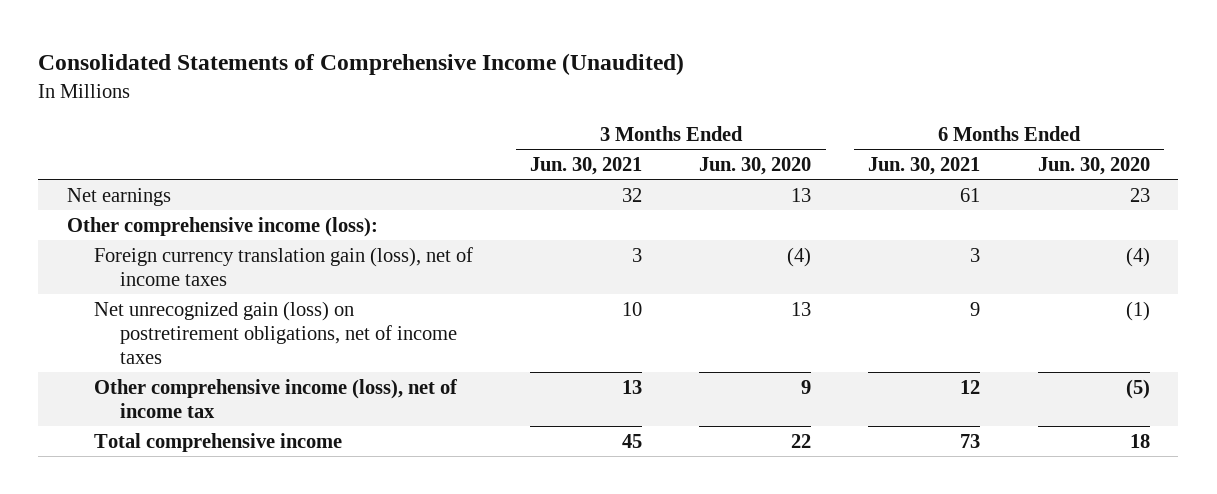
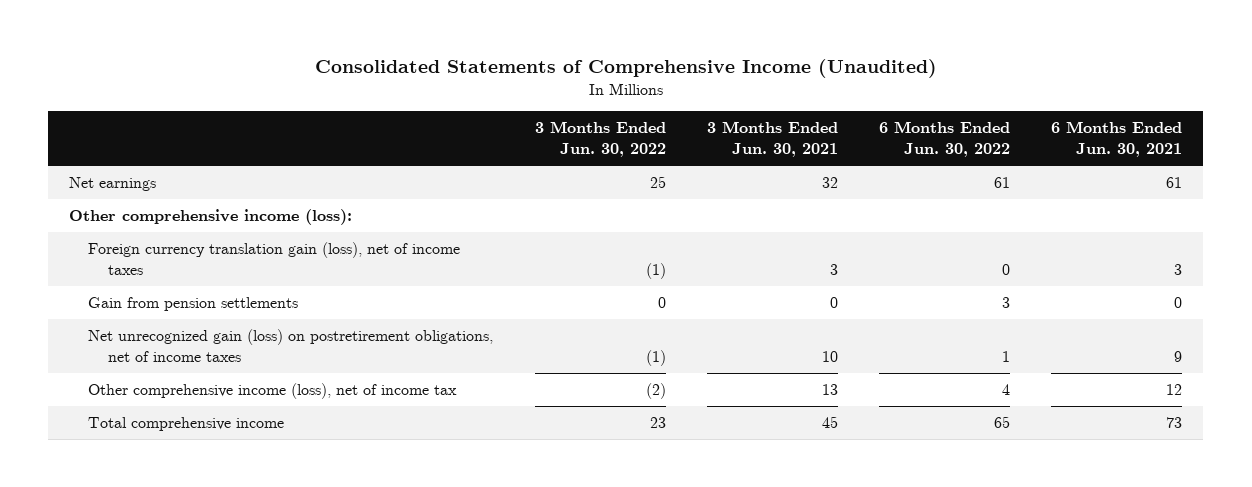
[699,156,812,175] Jun. 30, 2020 -> none
[1037,156,1150,175] Jun. 30, 2020 -> none
none -> [534,121,666,158] 3 Months Ended Jun. 30, 2022
none -> [879,121,1011,158] 6 Months Ended Jun. 30, 2022
none -> [88,297,299,312] Gain from pension settlements

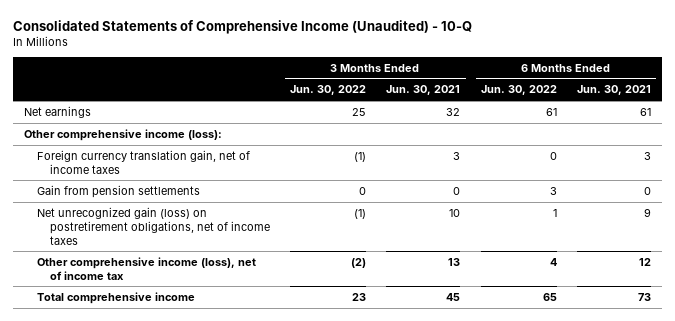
[314,59,937,79] Consolidated Statements of Comprehensive Income (Unaudited) -> [13,19,473,34] Consolidated Statements of Comprehensive Income (Unaudited) - 10-Q
[88,242,461,276] Foreign currency translation gain (loss), net of income taxes -> [36,149,250,174] Foreign currency translation gain, net of income taxes

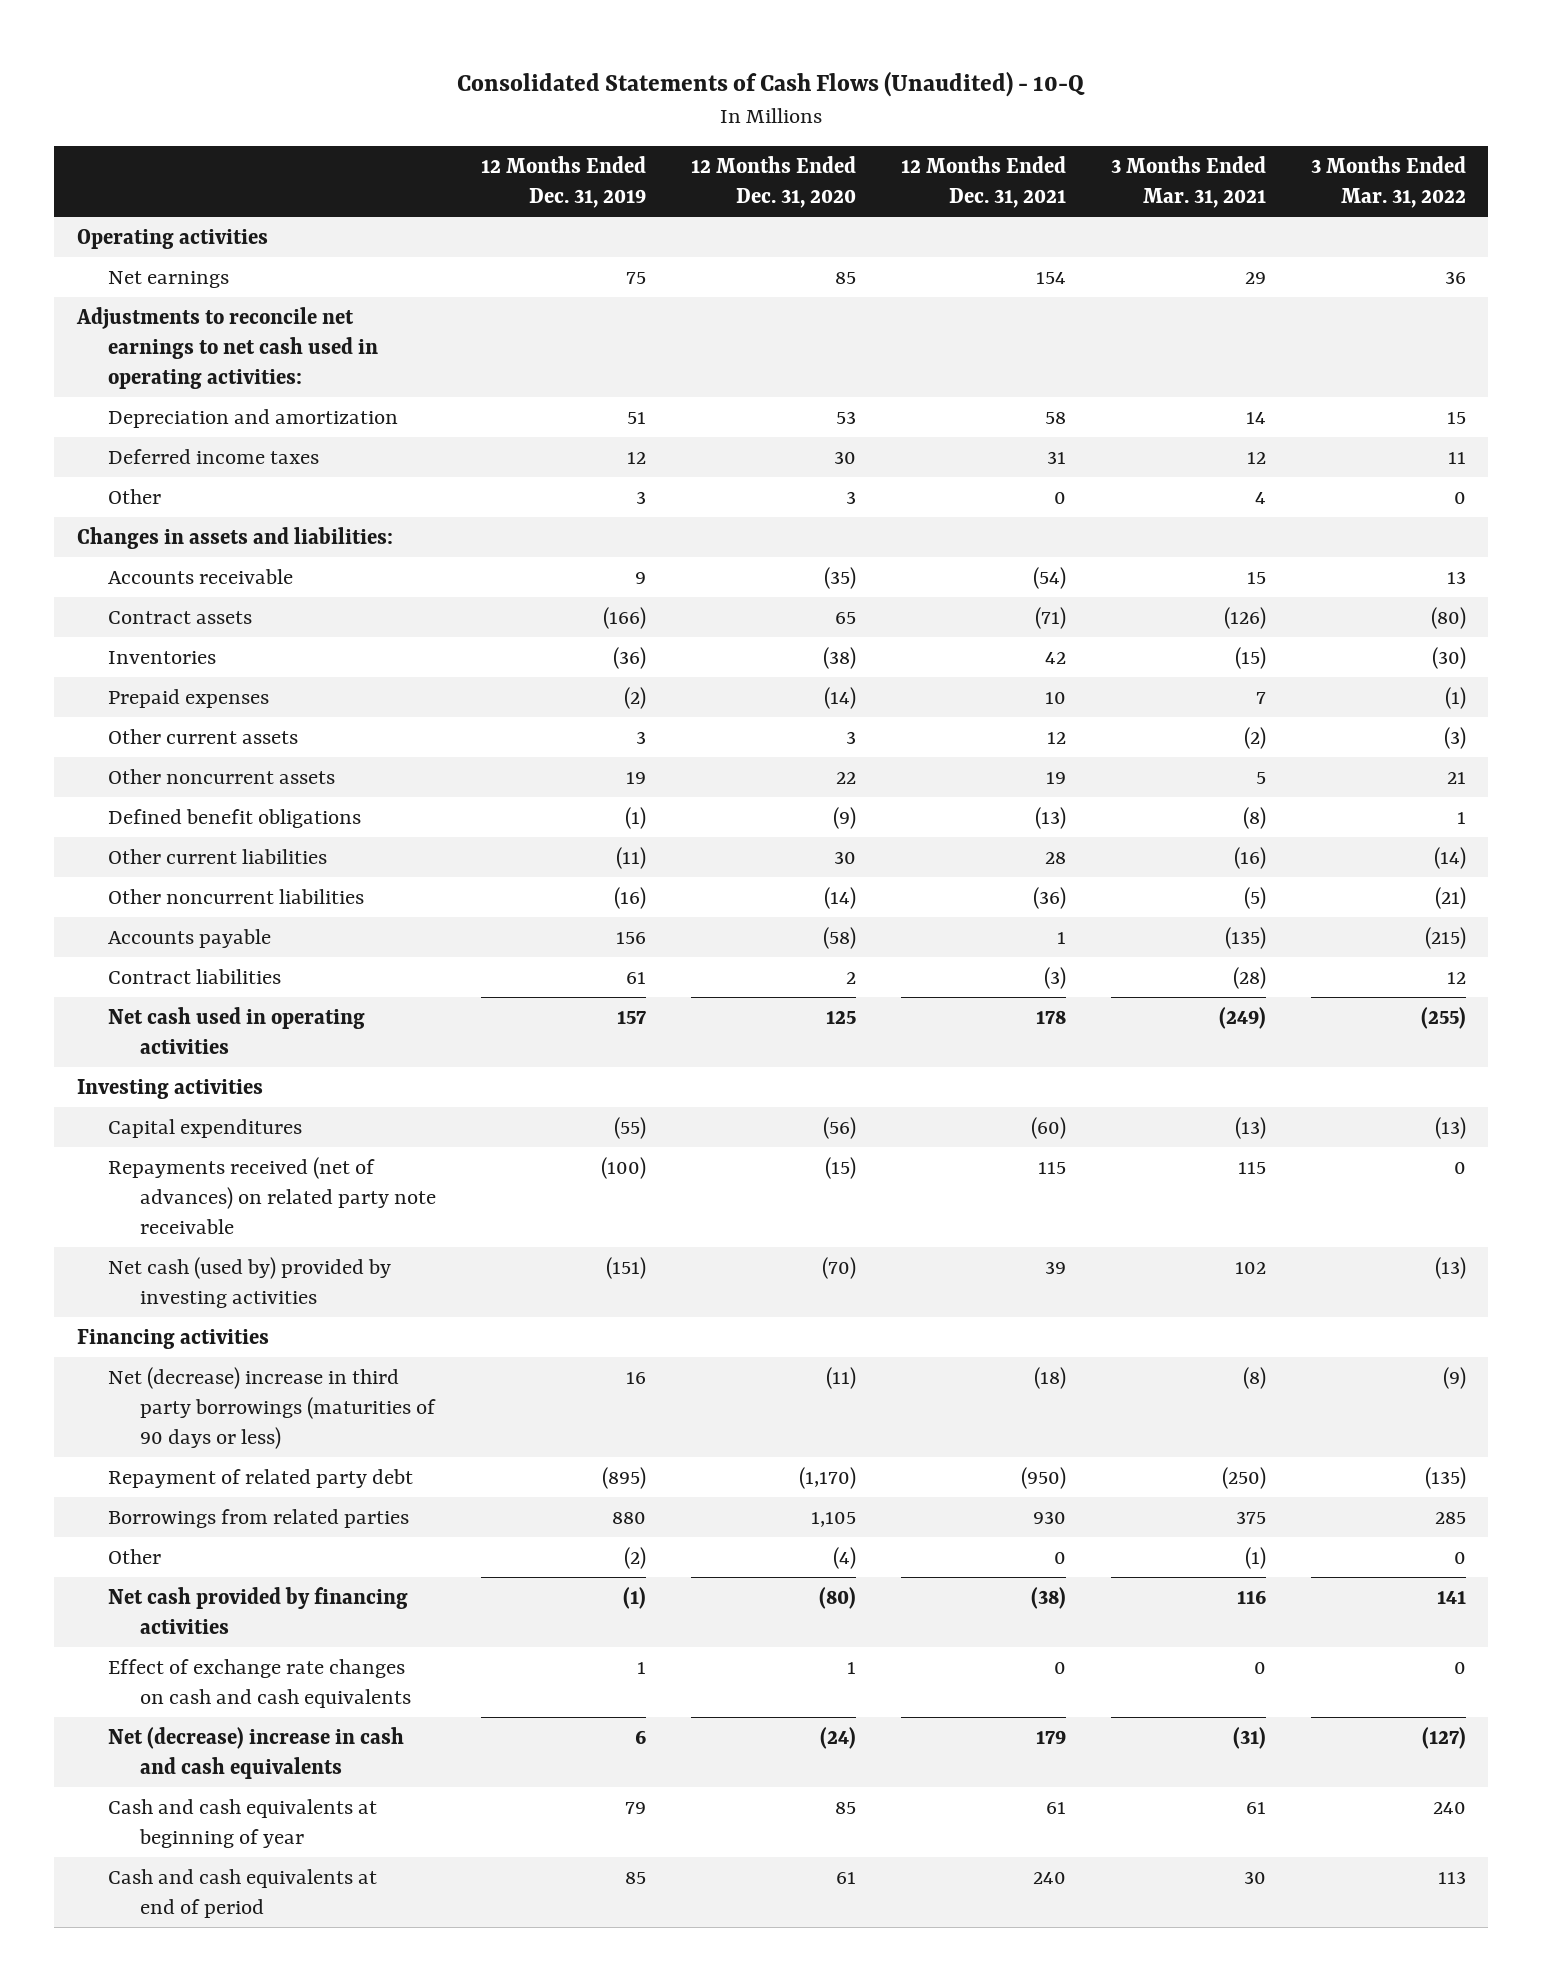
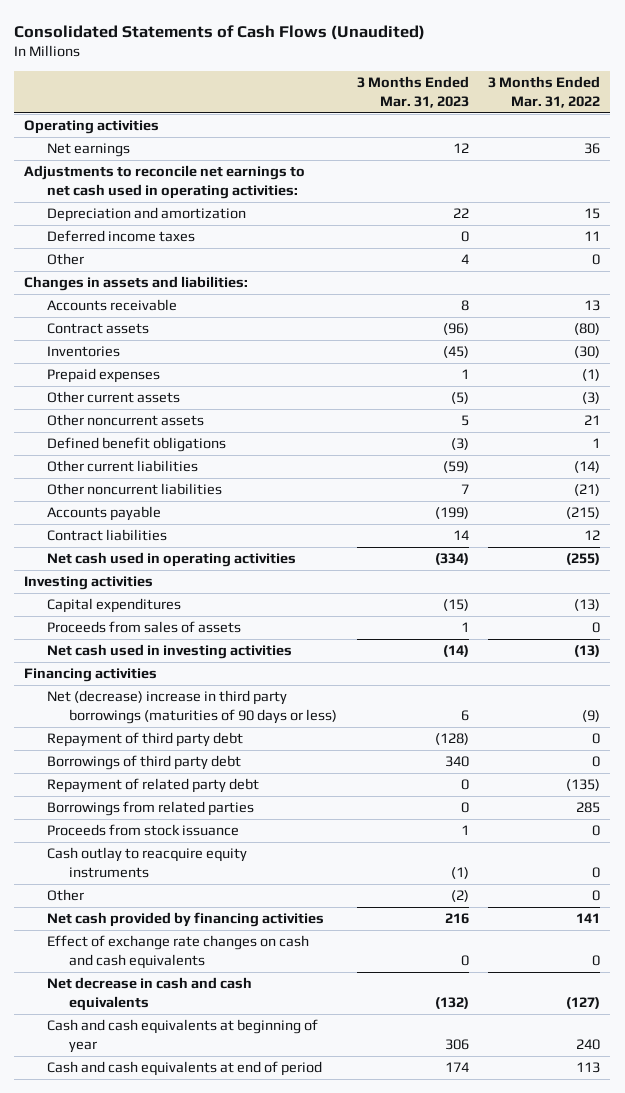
[457,70,1086,97] Consolidated Statements of Cash Flows (Unaudited) - 10-Q -> [14,24,426,40] Consolidated Statements of Cash Flows (Unaudited)
[480,156,646,208] 12 Months Ended Dec. 31, 2019 -> none
[690,156,856,208] 12 Months Ended Dec. 31, 2020 -> none
[900,156,1066,208] 12 Months Ended Dec. 31, 2021 -> none
[1110,156,1266,208] 3 Months Ended Mar. 31, 2021 -> none
none -> [356,76,469,108] 3 Months Ended Mar. 31, 2023
[108,1156,436,1234] Repayments received (net of advances) on related party note receivable -> none
none -> [46,621,241,634] Proceeds from sales of assets
[108,1256,392,1308] Net cash (used by) provided by investing activities -> [46,644,292,660] Net cash used in investing activities
none -> [46,732,243,748] Repayment of third party debt
none -> [46,755,241,771] Borrowings of third party debt
none -> [46,824,239,837] Proceeds from stock issuance
none -> [46,847,247,878] Cash outlay to reacquire equity instruments
[108,1726,405,1779] Net (decrease) increase in cash and cash equivalents -> [46,977,252,1011] Net decrease in cash and cash equivalents

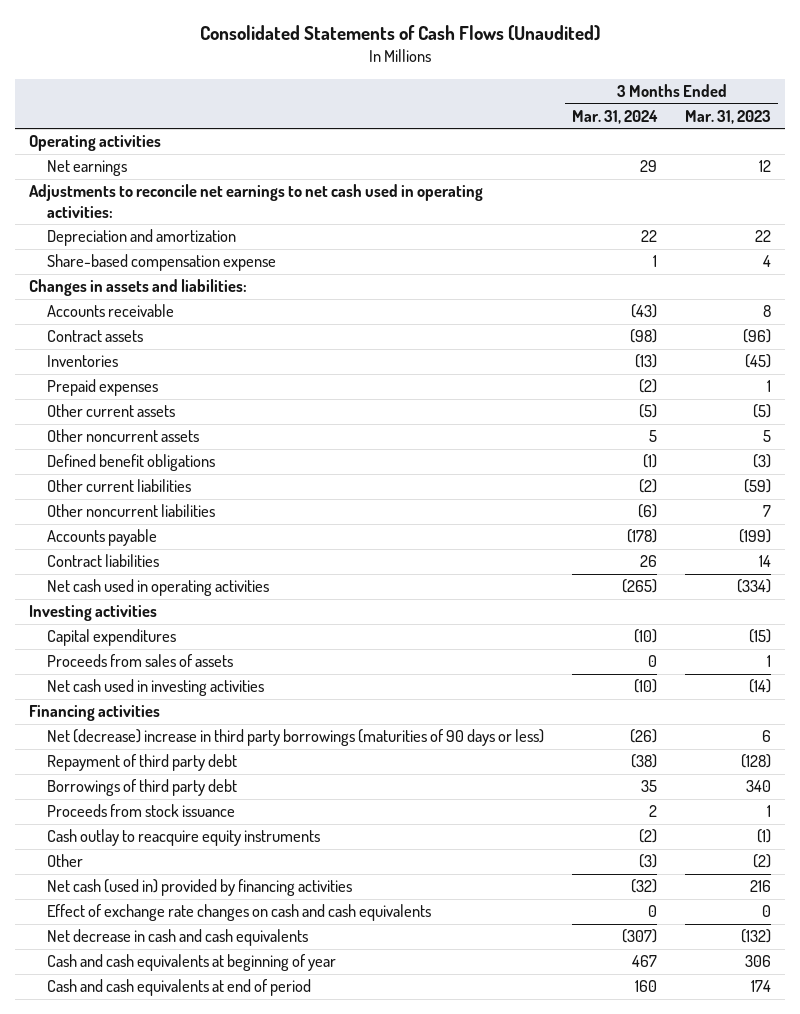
[488,76,601,108] 3 Months Ended Mar. 31, 2022 -> none
none -> [572,109,659,124] Mar. 31, 2024
[46,230,195,243] Deferred income taxes -> none
[46,253,84,266] Other -> none
none -> [47,254,277,272] Share-based compensation expense
[46,778,259,794] Repayment of related party debt -> none
[46,801,254,817] Borrowings from related parties -> none
[46,912,324,928] Net cash provided by financing activities -> [47,879,353,897] Net cash (used in) provided by financing activities

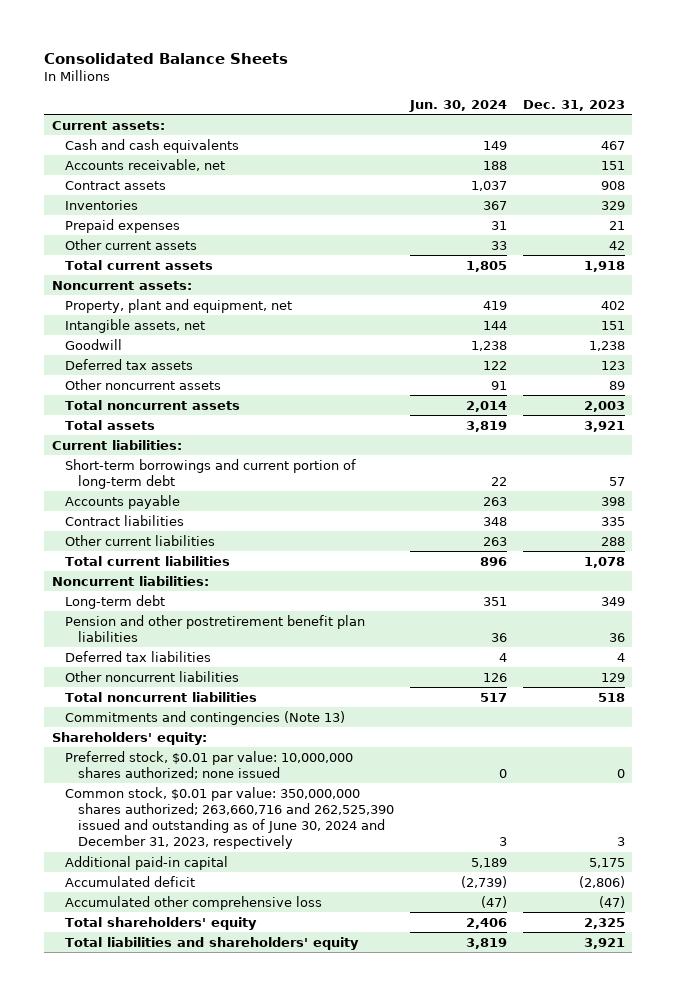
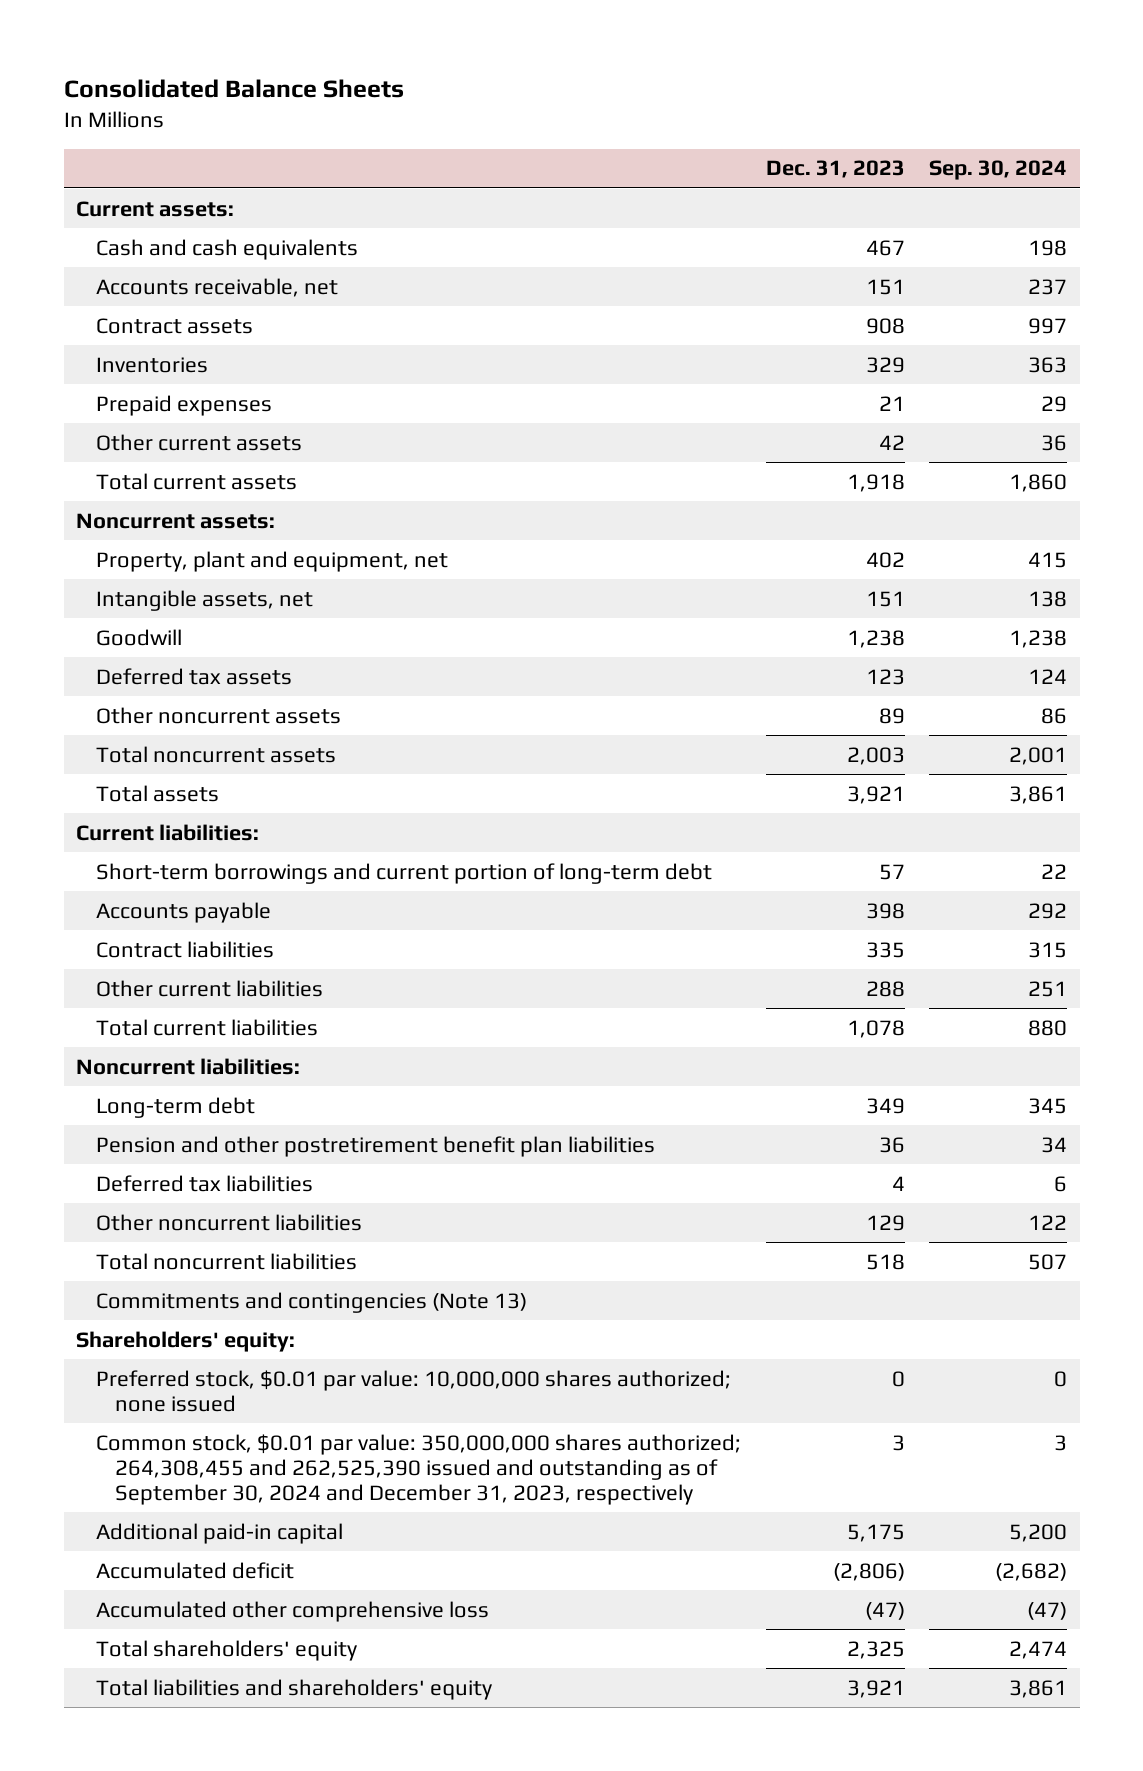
[408,100,507,113] Jun. 30, 2024 -> none
none -> [929,160,1068,181] Sep. 30, 2024
[65,786,395,850] Common stock, $0.01 par value: 350,000,000 shares authorized; 263,660,716 and 262,525,390 issued and outstanding as of June 30, 2024 and December 31, 2023, respectively -> [95,1433,741,1505] Common stock, $0.01 par value: 350,000,000 shares authorized; 264,308,455 and 262,525,390 issued and outstanding as of September 30, 2024 and December 31, 2023, respectively

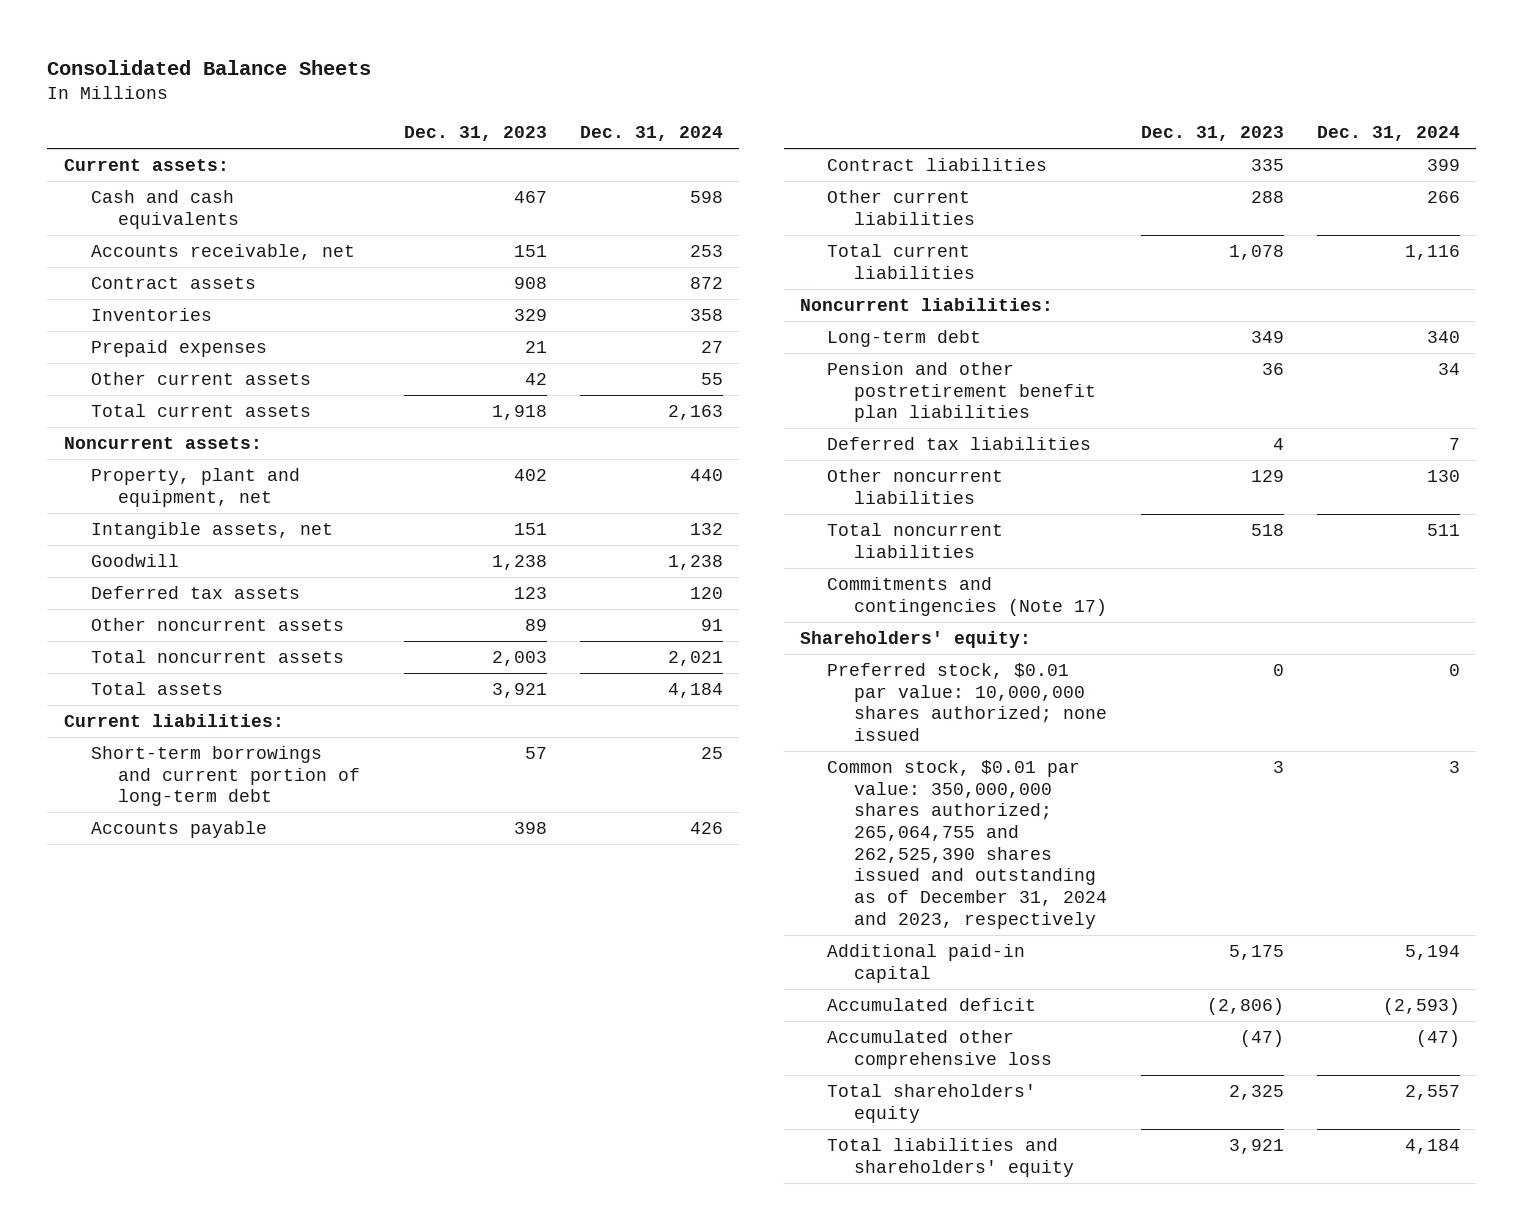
[929,160,1068,181] Sep. 30, 2024 -> none
none -> [579,126,723,142] Dec. 31, 2024
[95,1291,527,1313] Commitments and contingencies (Note 13) -> [827,576,1108,616] Commitments and contingencies (Note 17)
[95,1433,741,1505] Common stock, $0.01 par value: 350,000,000 shares authorized; 264,308,455 and 262,525,390 issued and outstanding as of September 30, 2024 and December 31, 2023, respectively -> [827,759,1108,929] Common stock, $0.01 par value: 350,000,000 shares authorized; 265,064,755 and 262,525,390 shares issued and outstanding as of December 31, 2024 and 2023, respectively

